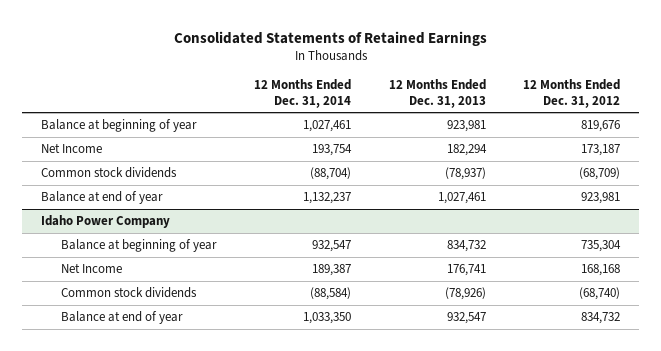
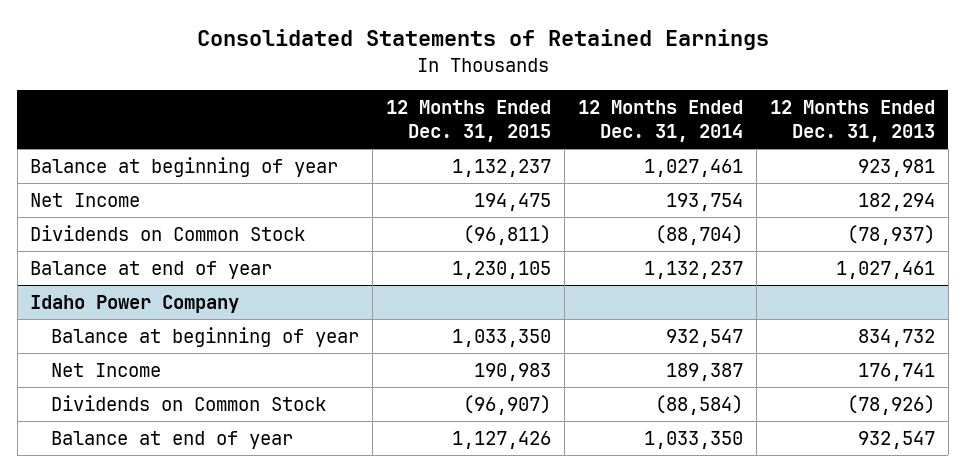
[523,79,621,108] 12 Months Ended Dec. 31, 2012 -> none
none -> [386,100,552,143] 12 Months Ended Dec. 31, 2015
[40,167,177,179] Common stock dividends -> [30,224,306,241] Dividends on Common Stock
[60,287,197,299] Common stock dividends -> [51,394,327,411] Dividends on Common Stock

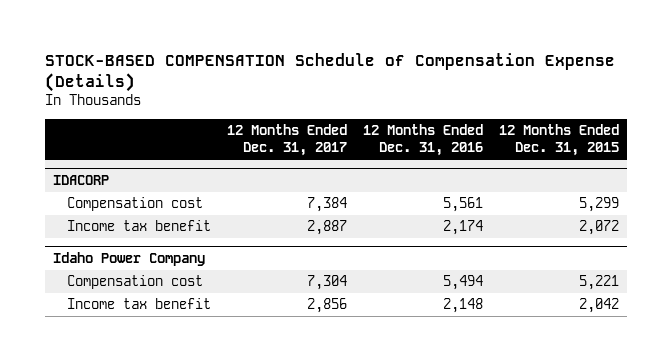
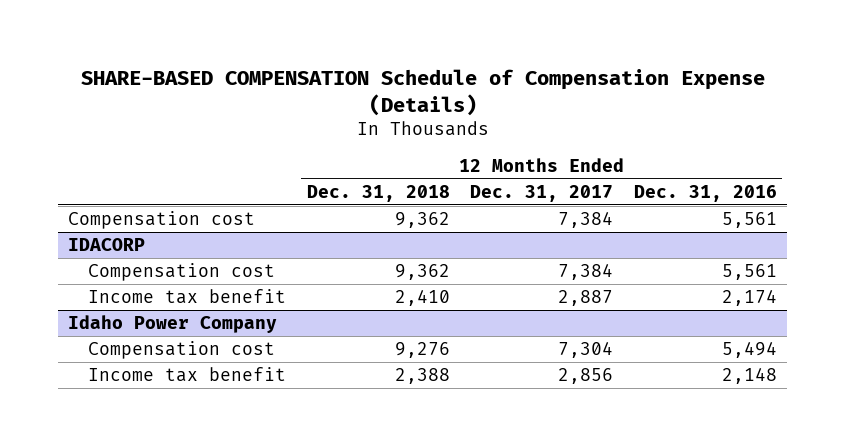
[44,52,615,93] STOCK-BASED COMPENSATION Schedule of Compensation Expense (Details) -> [80,68,765,116] SHARE-BASED COMPENSATION Schedule of Compensation Expense (Details)
[499,124,620,157] 12 Months Ended Dec. 31, 2015 -> none
none -> [306,184,450,202] Dec. 31, 2018
none -> [68,211,256,230] Compensation cost

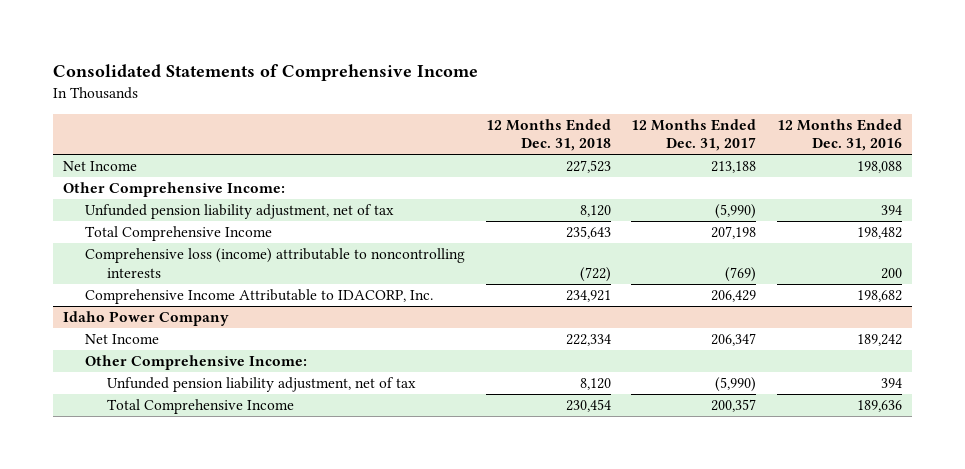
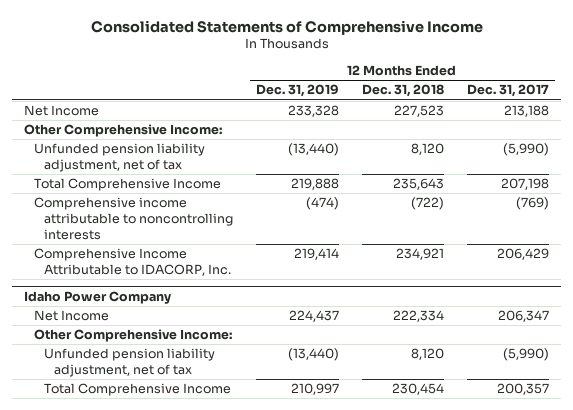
[776,118,902,152] 12 Months Ended Dec. 31, 2016 -> none
none -> [255,84,339,98] Dec. 31, 2019
[85,248,466,278] Comprehensive loss (income) attributable to noncontrolling interests -> [33,197,233,240] Comprehensive income attributable to noncontrolling interests

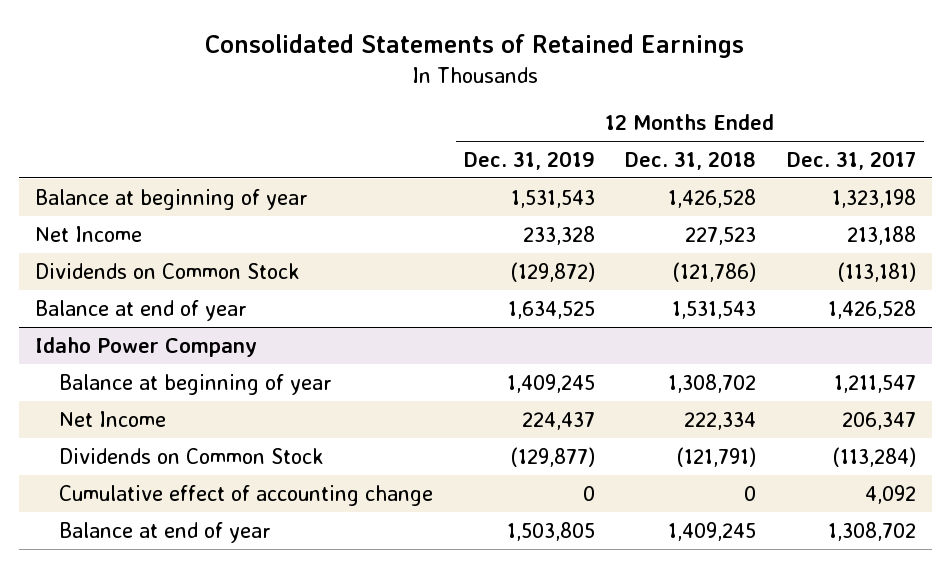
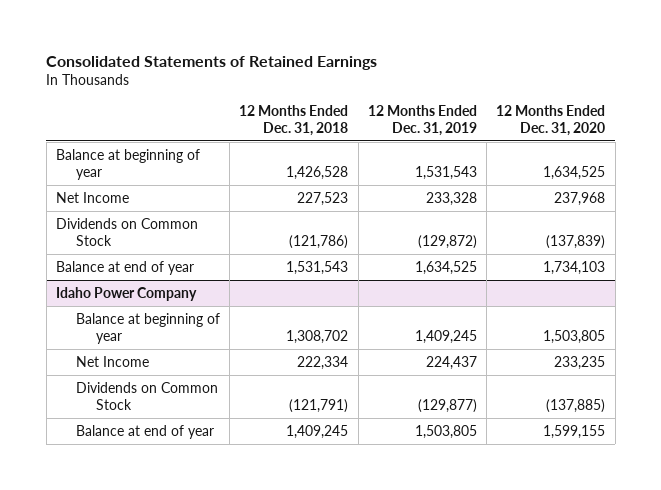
[787,150,917,170] Dec. 31, 2017 -> none
none -> [496,104,606,136] 12 Months Ended Dec. 31, 2020
[58,484,433,506] Cumulative effect of accounting change -> none

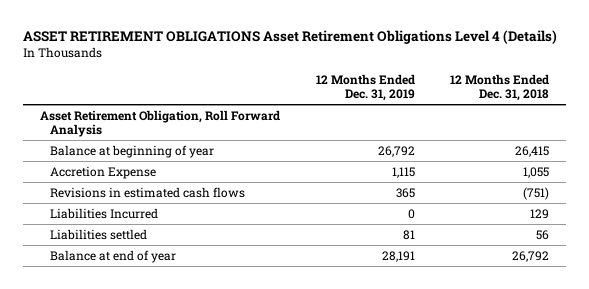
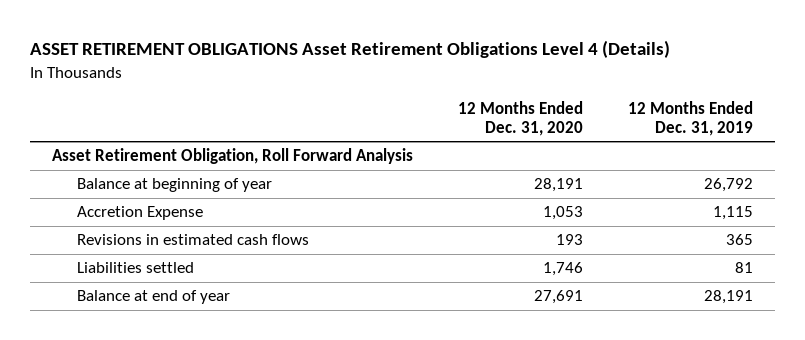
[449,73,549,101] 12 Months Ended Dec. 31, 2018 -> none
none -> [457,100,583,136] 12 Months Ended Dec. 31, 2020
[49,207,158,219] Liabilities Incurred -> none

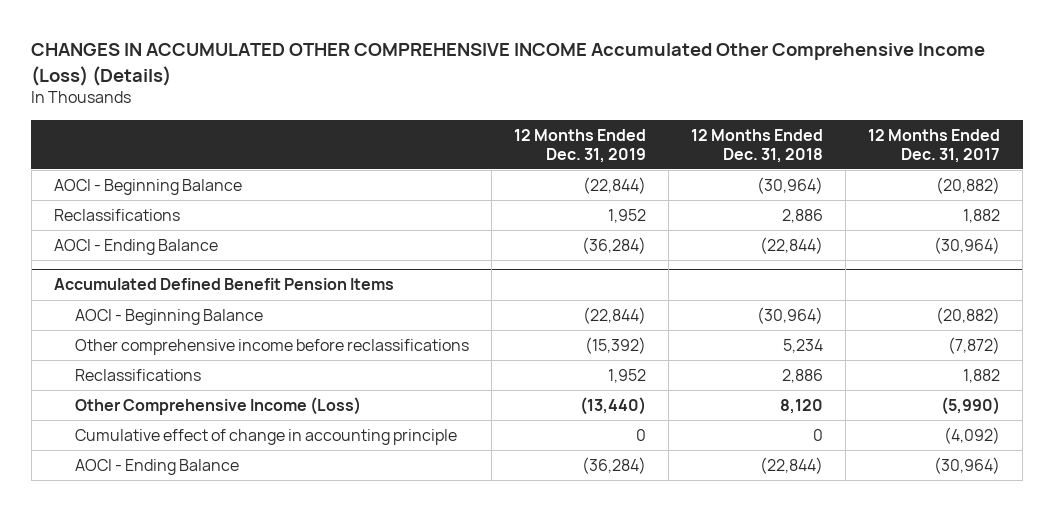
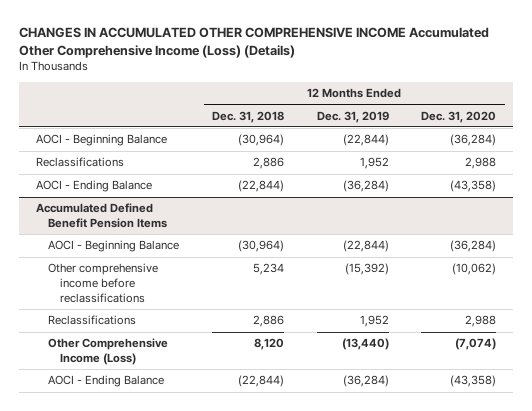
[868,128,1001,163] 12 Months Ended Dec. 31, 2017 -> none
none -> [421,110,497,123] Dec. 31, 2020
[75,428,458,445] Cumulative effect of change in accounting principle -> none

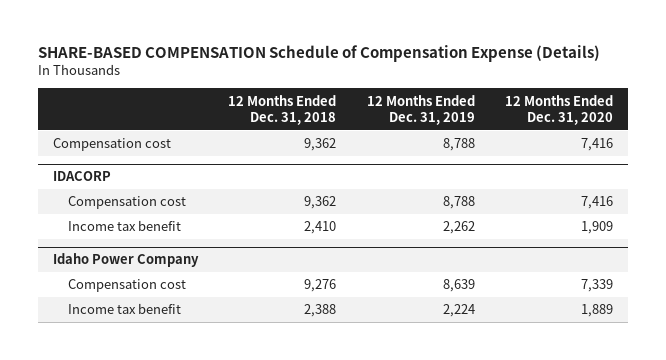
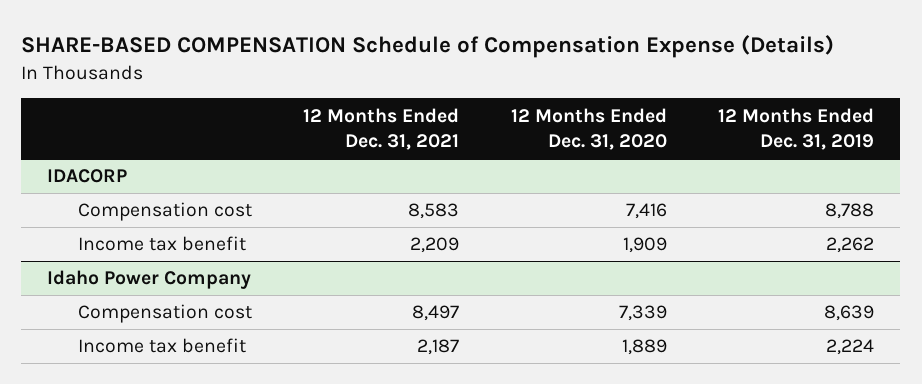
[228,94,337,125] 12 Months Ended Dec. 31, 2018 -> none
none -> [303,107,460,151] 12 Months Ended Dec. 31, 2021
[52,138,171,152] Compensation cost -> none

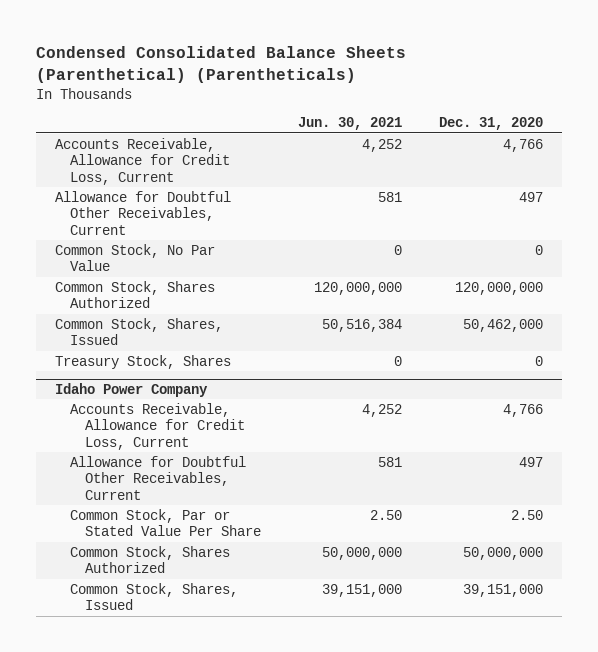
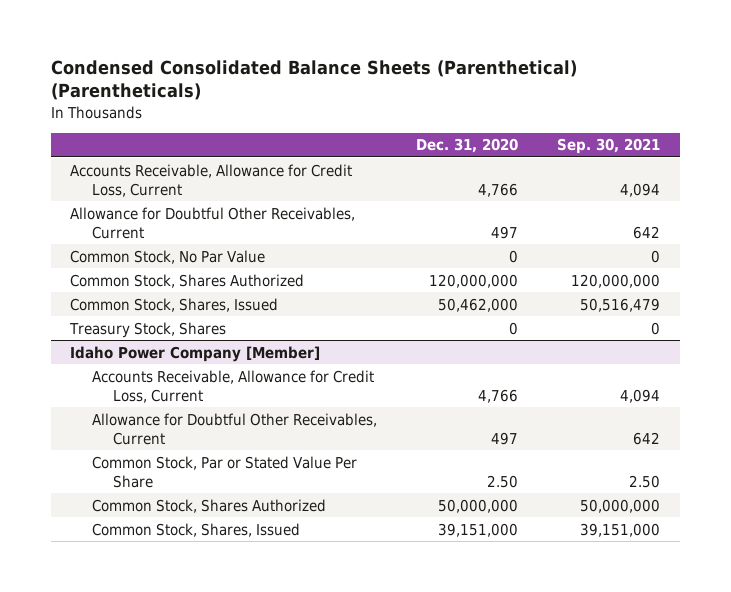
[298,117,403,131] Jun. 30, 2021 -> none
none -> [557,138,661,155] Sep. 30, 2021
[54,383,208,398] Idaho Power Company -> [70,345,321,362] Idaho Power Company [Member]

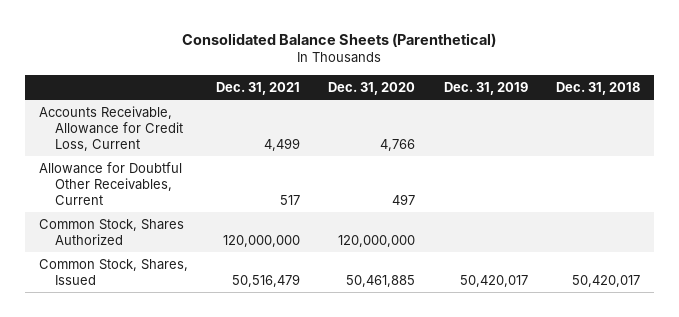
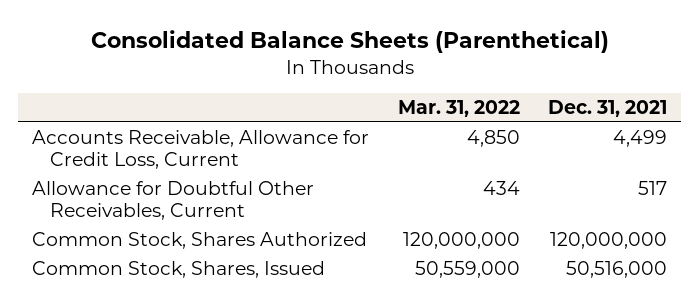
[328,81,416,95] Dec. 31, 2020 -> none
[443,81,528,95] Dec. 31, 2019 -> none
[555,81,640,95] Dec. 31, 2018 -> none
none -> [397,99,520,117] Mar. 31, 2022
[232,273,301,287] 50,516,479 -> [565,261,667,279] 50,516,000

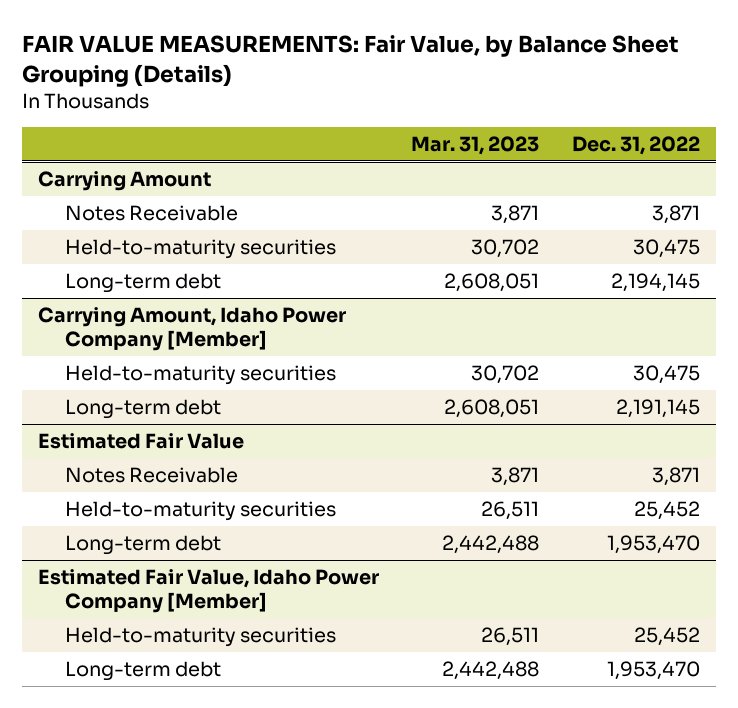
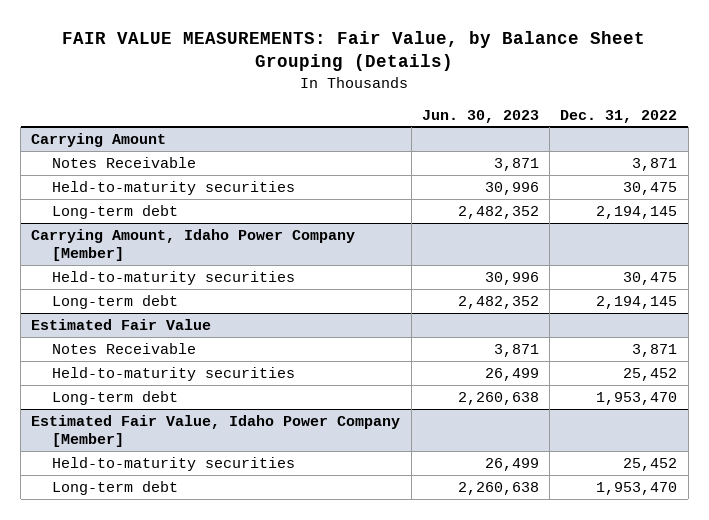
[411,136,540,156] Mar. 31, 2023 -> none
none -> [421,109,539,123] Jun. 30, 2023
[615,398,700,418] 2,191,145 -> [596,295,678,309] 2,194,145

